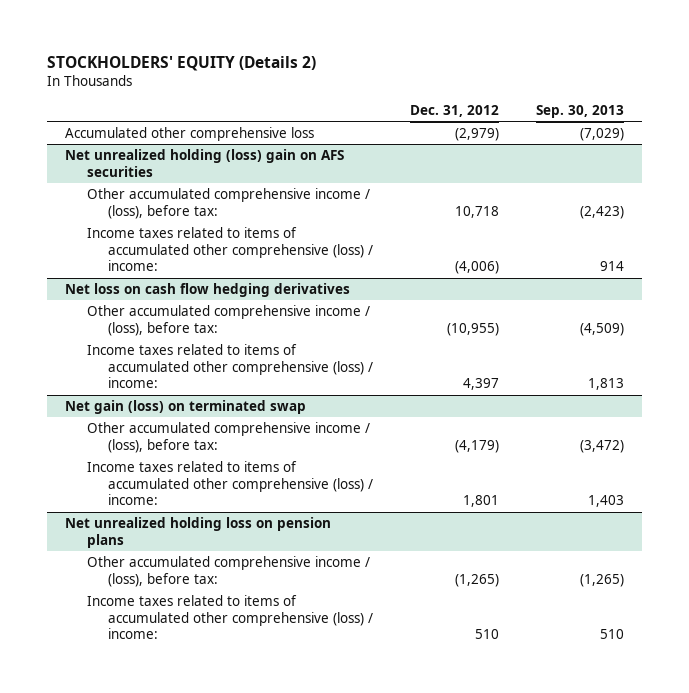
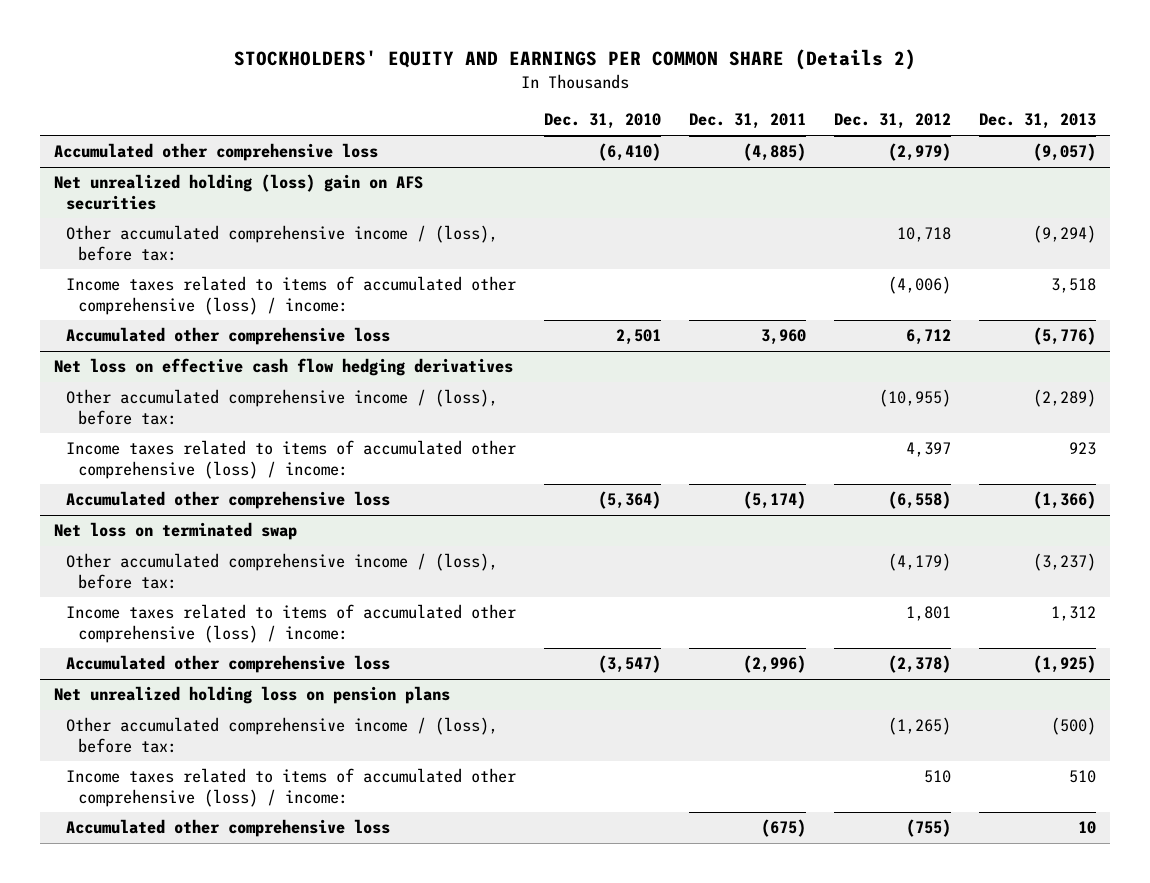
[46,55,316,71] STOCKHOLDERS' EQUITY (Details 2) -> [233,49,916,71] STOCKHOLDERS' EQUITY AND EARNINGS PER COMMON SHARE (Details 2)
[535,104,624,118] Sep. 30, 2013 -> none
none -> [543,113,661,130] Dec. 31, 2010
none -> [688,113,806,130] Dec. 31, 2011
none -> [978,113,1096,130] Dec. 31, 2013
none -> [65,327,390,346] Accumulated other comprehensive loss
[65,282,351,297] Net loss on cash flow hedging derivatives -> [53,358,513,377] Net loss on effective cash flow hedging derivatives
none -> [65,491,390,510] Accumulated other comprehensive loss
[65,399,307,414] Net gain (loss) on terminated swap -> [53,522,297,541] Net loss on terminated swap
none -> [65,655,390,674] Accumulated other comprehensive loss
none -> [65,819,390,838] Accumulated other comprehensive loss

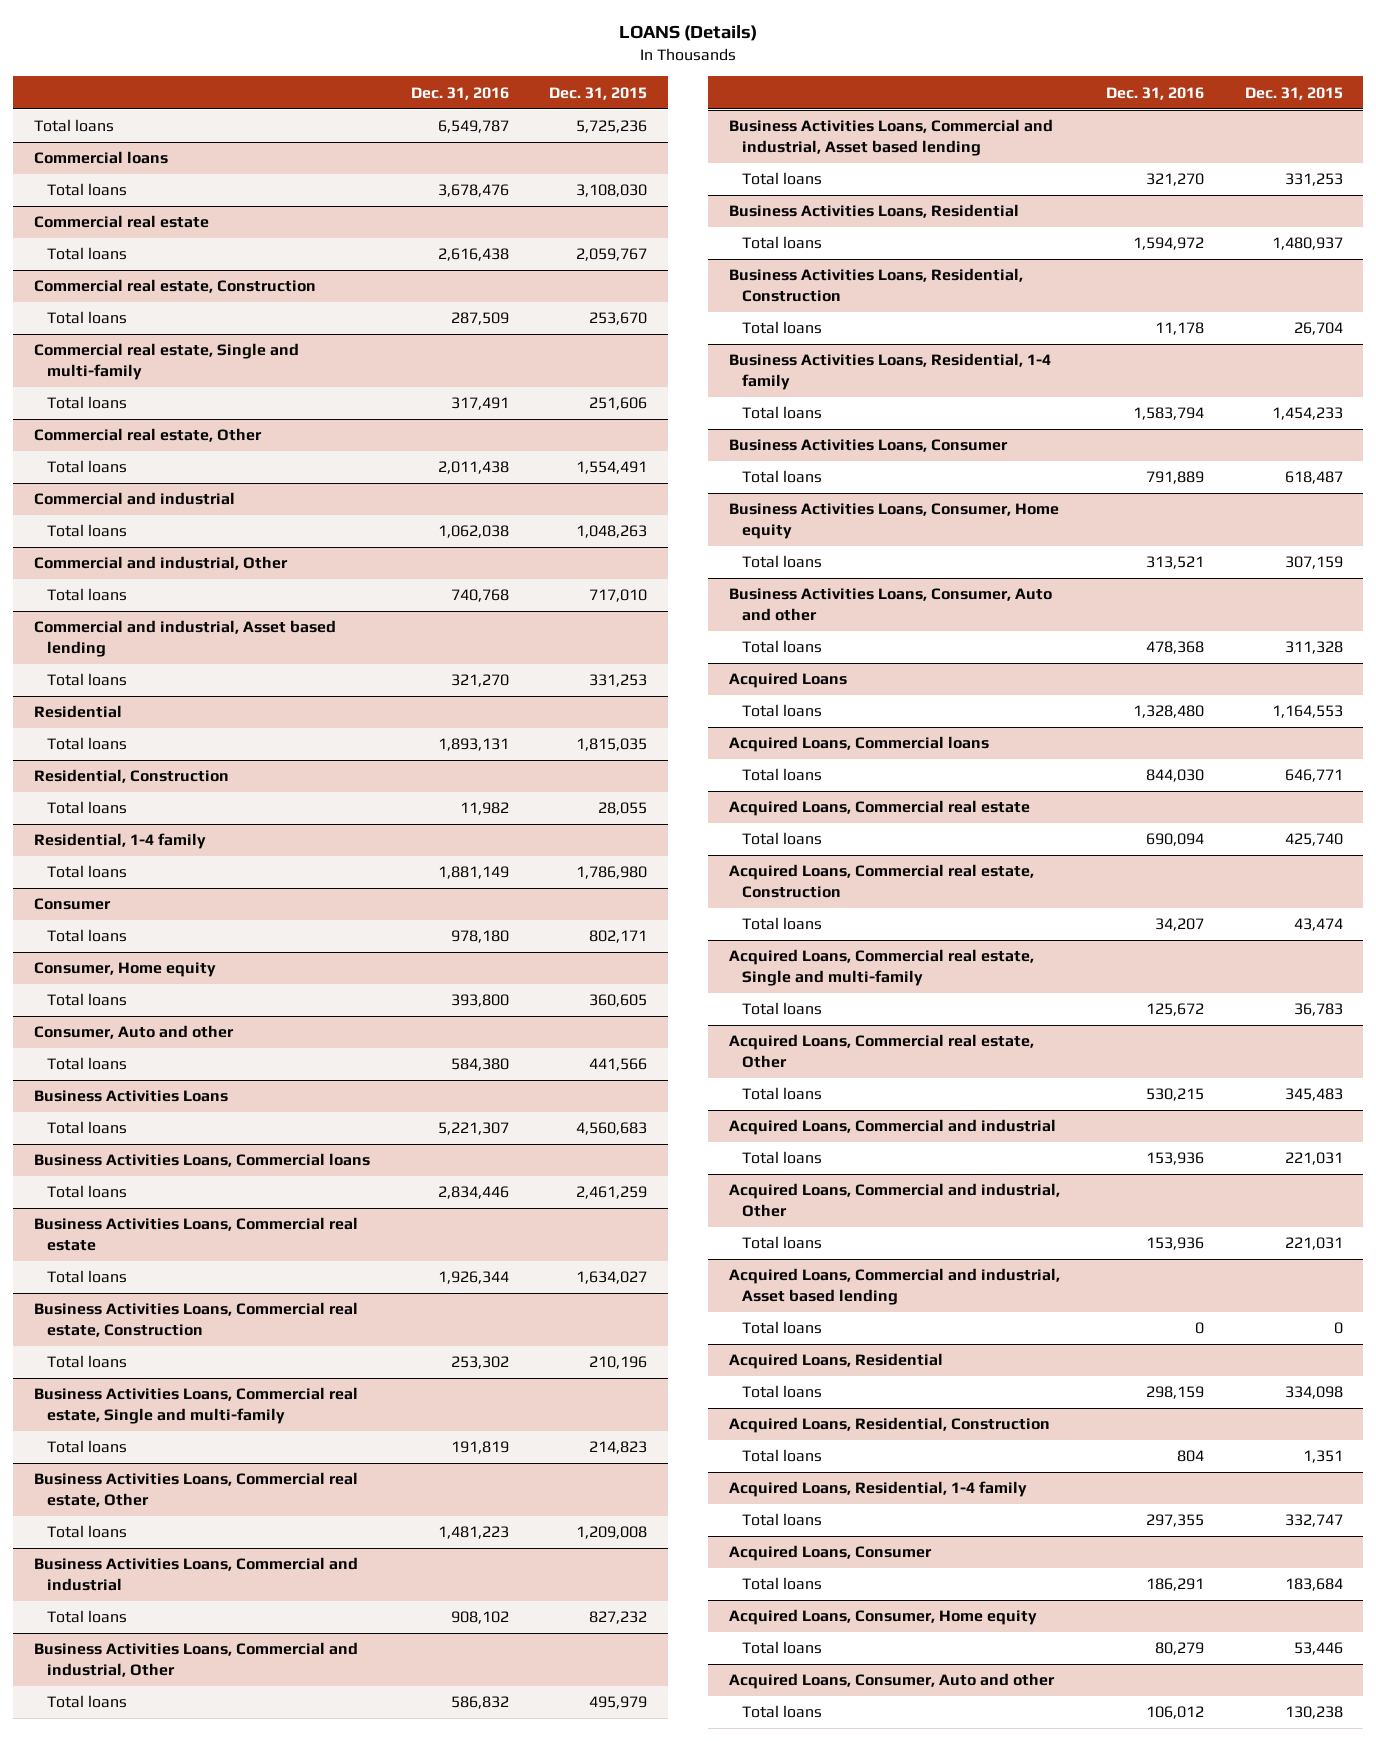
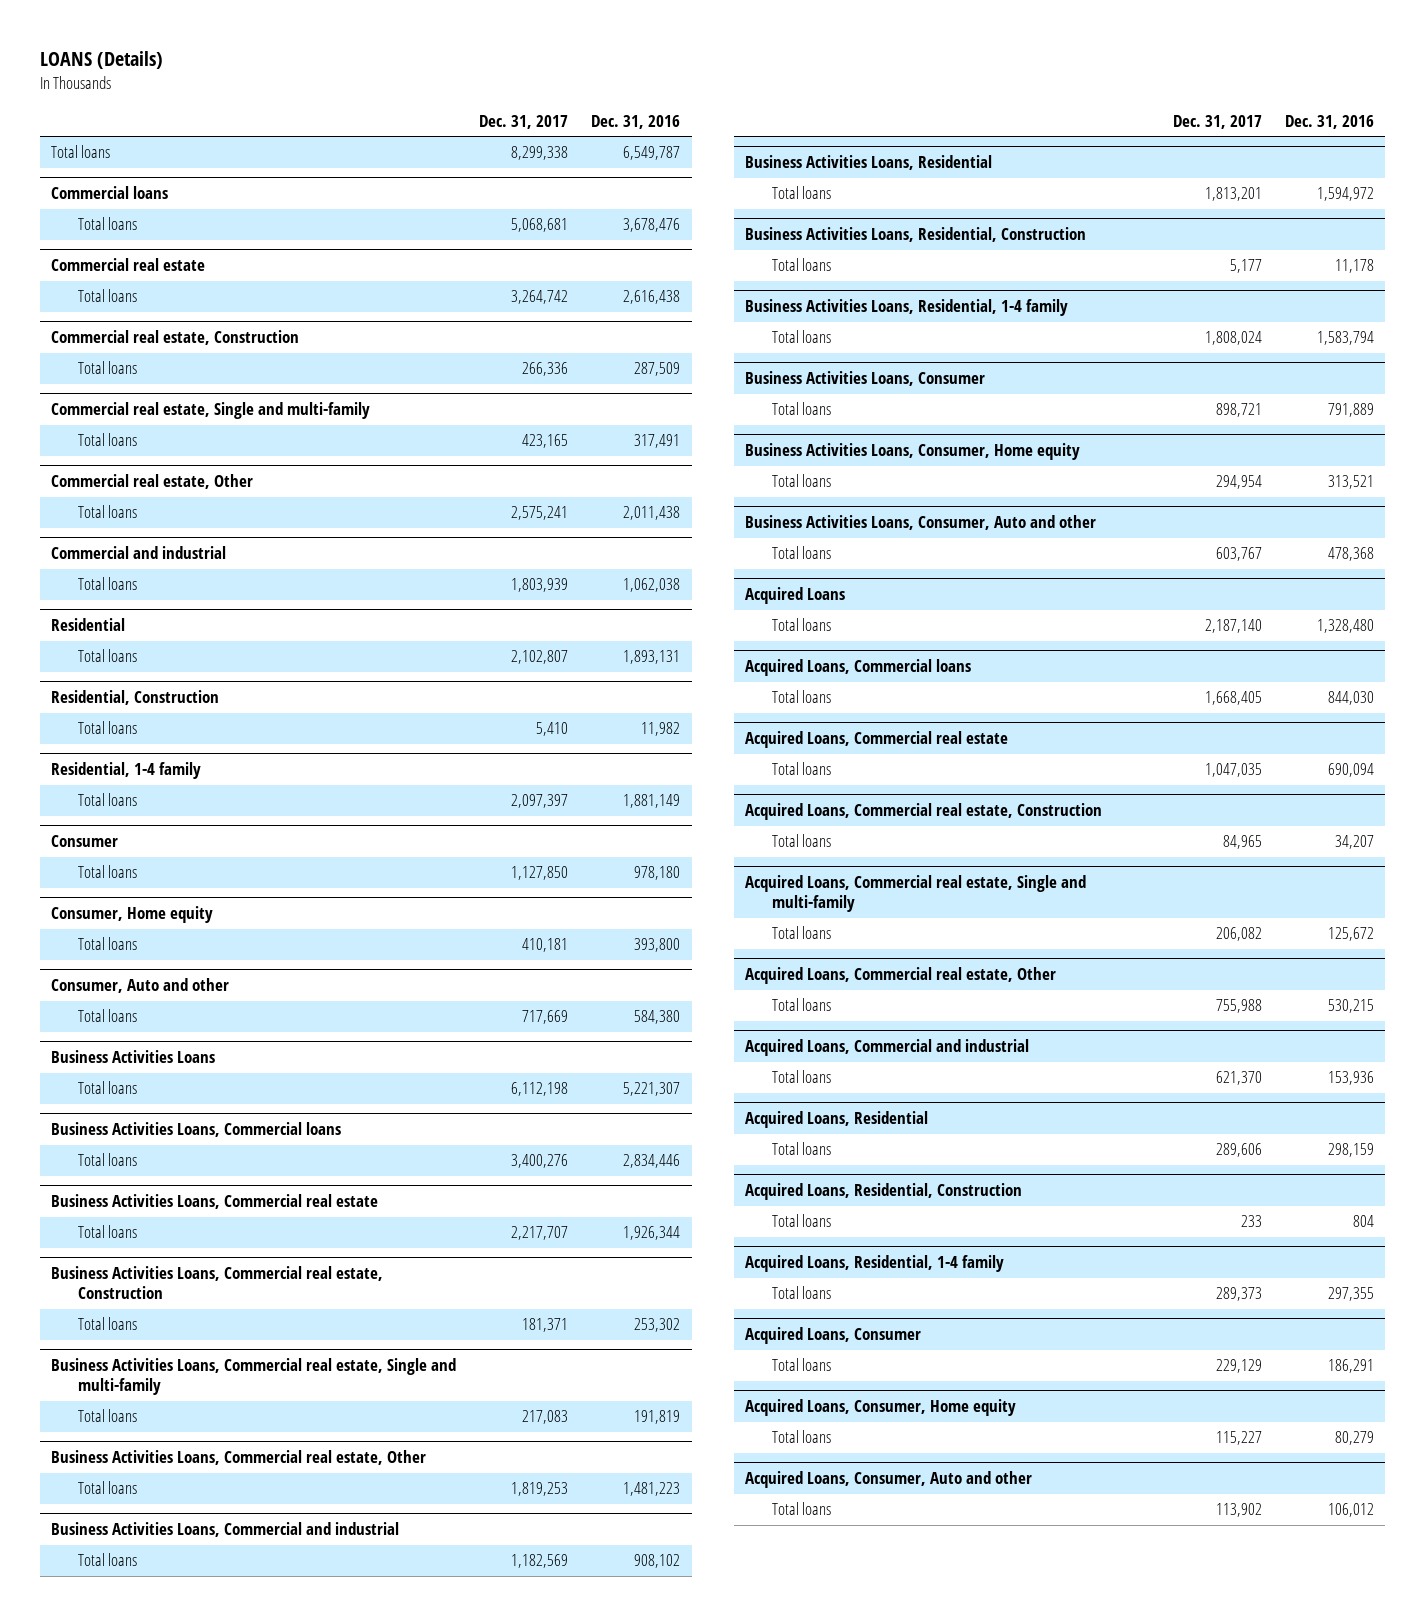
[549,86,648,100] Dec. 31, 2015 -> none
none -> [479,114,569,129] Dec. 31, 2017
[33,556,288,571] Commercial and industrial, Other -> none
[46,588,127,602] Total loans -> none
[33,620,336,658] Commercial and industrial, Asset based lending -> none
[46,673,127,687] Total loans -> none
[33,1642,358,1678] Business Activities Loans, Commercial and industrial, Other -> none
[46,1695,127,1709] Total loans -> none
[728,119,1053,157] Business Activities Loans, Commercial and industrial, Asset based lending -> none
[741,172,822,186] Total loans -> none
[728,1183,1060,1218] Acquired Loans, Commercial and industrial, Other -> none
[741,1236,822,1250] Total loans -> none
[728,1268,1060,1306] Acquired Loans, Commercial and industrial, Asset based lending -> none
[741,1321,822,1335] Total loans -> none

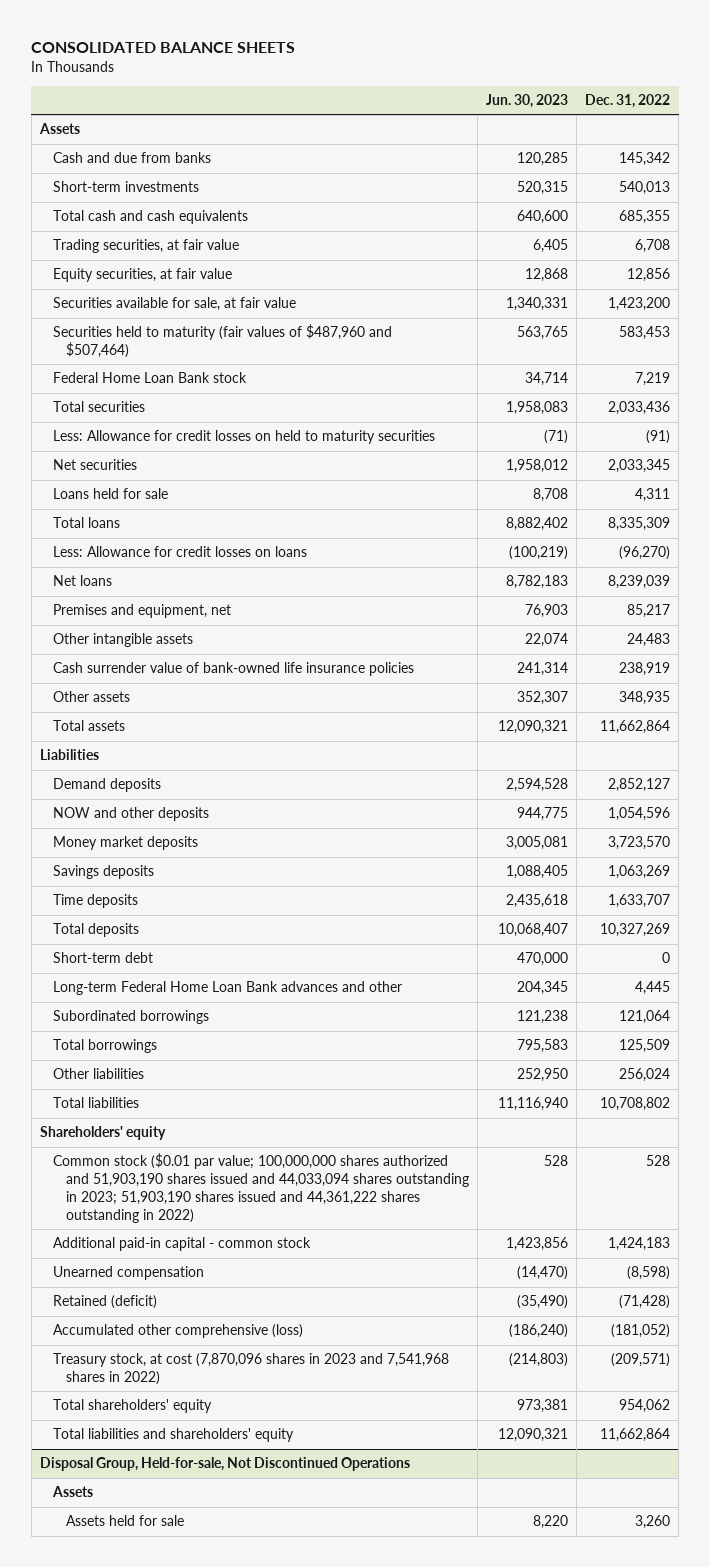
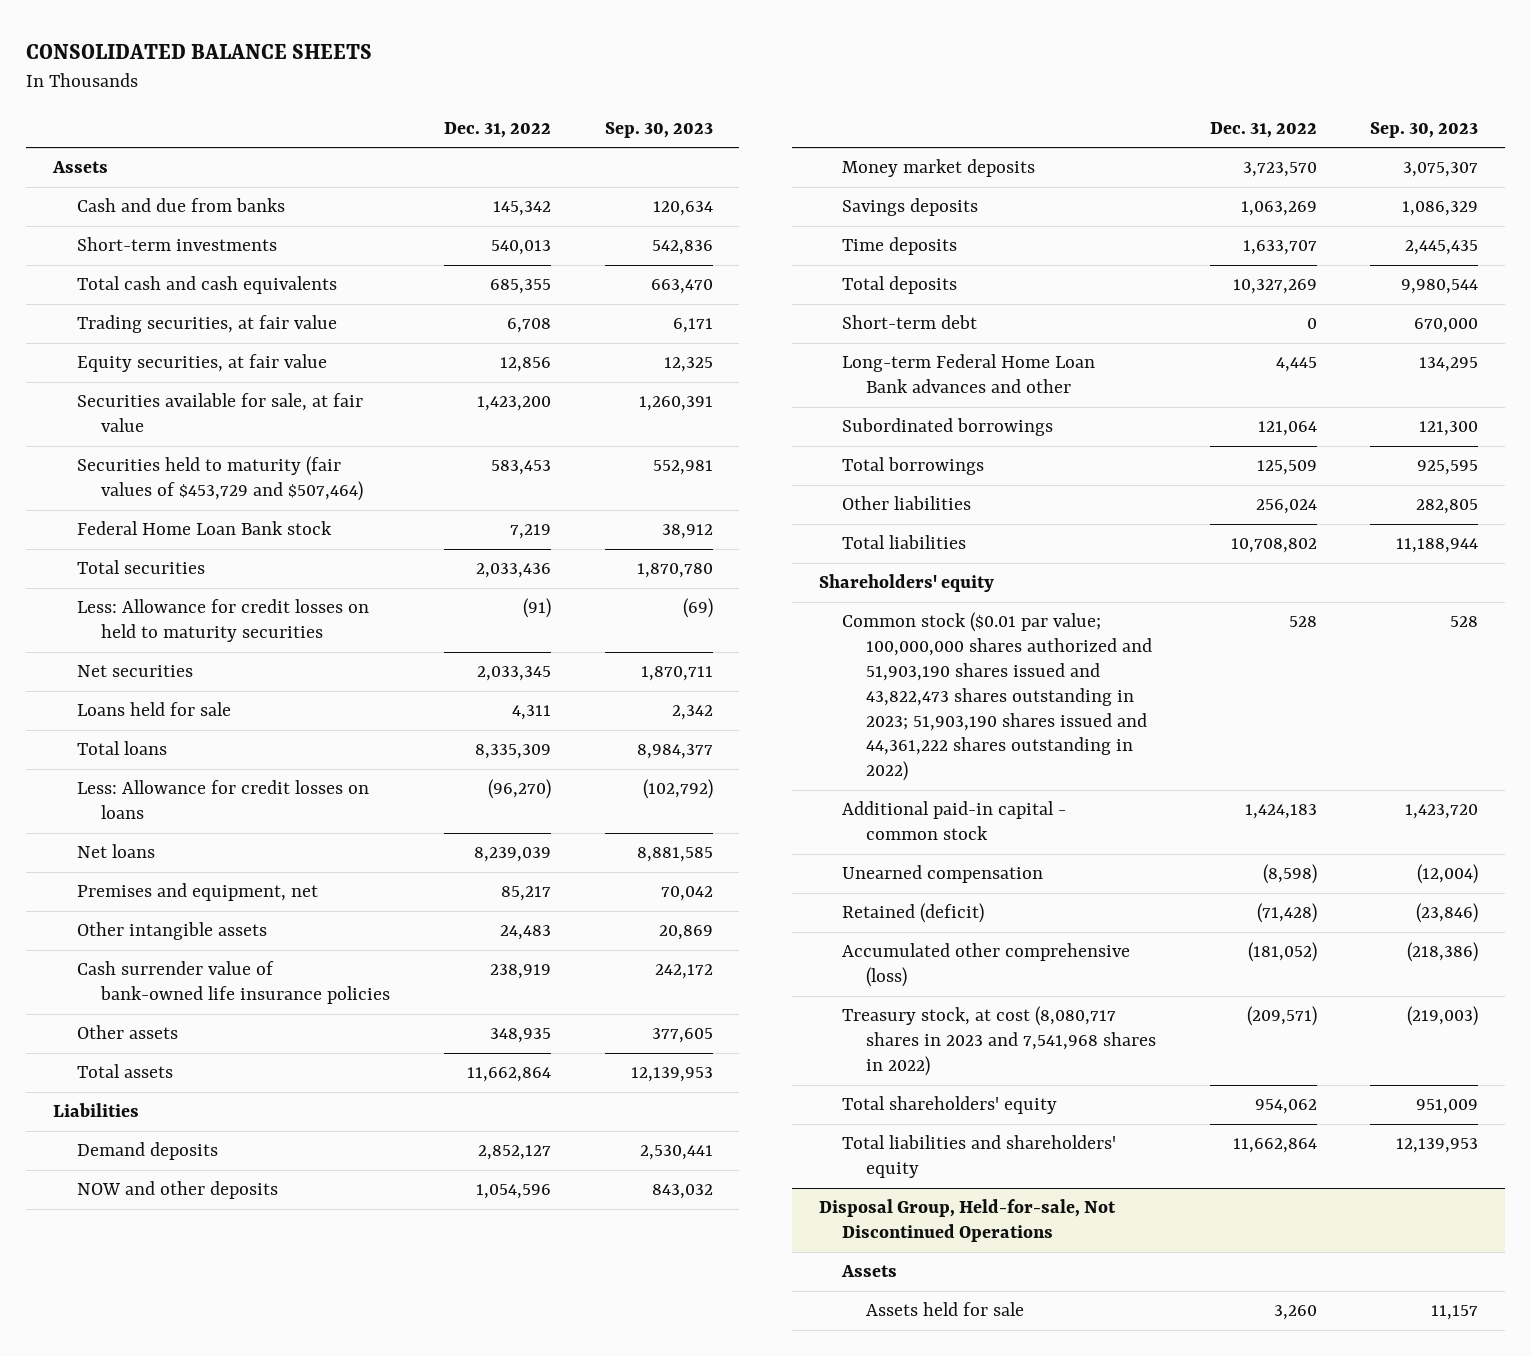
[486,93,569,108] Jun. 30, 2023 -> none
none -> [604,121,713,138] Sep. 30, 2023
[52,324,392,359] Securities held to maturity (fair values of $487,960 and $507,464) -> [76,456,363,502] Securities held to maturity (fair values of $453,729 and $507,464)
[52,1153,469,1223] Common stock ($0.01 par value; 100,000,000 shares authorized and 51,903,190 shares issued and 44,033,094 shares outstanding in 2023; 51,903,190 shares issued and 44,361,222 shares outstanding in 2022) -> [842,612,1153,782] Common stock ($0.01 par value; 100,000,000 shares authorized and 51,903,190 shares issued and 43,822,473 shares outstanding in 2023; 51,903,190 shares issued and 44,361,222 shares outstanding in 2022)
[52,1353,449,1386] Treasury stock, at cost (7,870,096 shares in 2023 and 7,541,968 shares in 2022) -> [842,1006,1157,1077] Treasury stock, at cost (8,080,717 shares in 2023 and 7,541,968 shares in 2022)

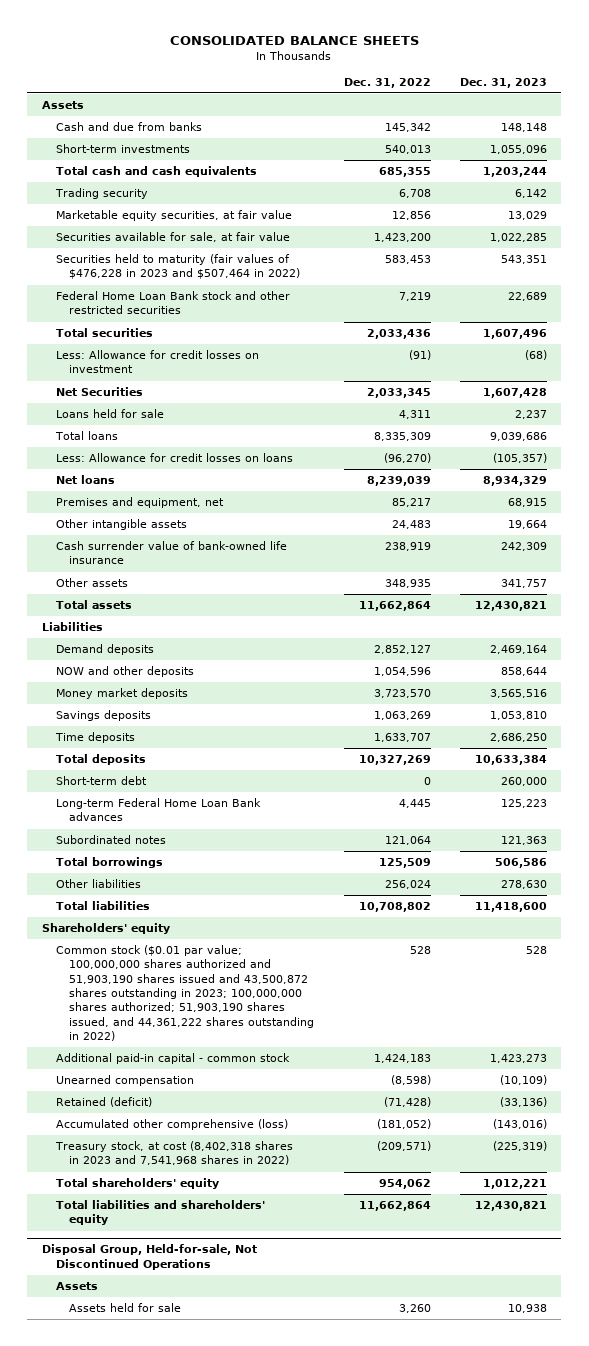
[604,121,713,138] Sep. 30, 2023 -> none
none -> [459,77,547,88] Dec. 31, 2023
[76,315,337,334] Trading securities, at fair value -> [54,188,148,200] Trading security
[76,354,327,373] Equity securities, at fair value -> [55,210,292,222] Marketable equity securities, at fair value
[76,456,363,502] Securities held to maturity (fair values of $453,729 and $507,464) -> [55,254,301,280] Securities held to maturity (fair values of $476,228 in 2023 and $507,464 in 2022)
[76,521,332,536] Federal Home Loan Bank stock -> [55,291,290,315] Federal Home Loan Bank stock and other restricted securities
[76,599,369,643] Less: Allowance for credit losses on held to maturity securities -> [55,350,259,374] Less: Allowance for credit losses on investment
[76,665,193,678] Net securities -> [55,387,143,397] Net Securities
[76,961,390,1005] Cash surrender value of bank-owned life insurance policies -> [55,541,287,565] Cash surrender value of bank-owned life insurance
[842,354,1096,394] Long-term Federal Home Loan Bank advances and other -> [55,798,261,822] Long-term Federal Home Loan Bank advances
[842,418,1054,437] Subordinated borrowings -> [55,835,166,845] Subordinated notes
[842,612,1153,782] Common stock ($0.01 par value; 100,000,000 shares authorized and 51,903,190 shares issued and 43,822,473 shares outstanding in 2023; 51,903,190 shares issued and 44,361,222 shares outstanding in 2022) -> [55,945,315,1041] Common stock ($0.01 par value; 100,000,000 shares authorized and 51,903,190 shares issued and 43,500,872 shares outstanding in 2023; 100,000,000 shares authorized; 51,903,190 shares issued, and 44,361,222 shares outstanding in 2022)
[842,1006,1157,1077] Treasury stock, at cost (8,080,717 shares in 2023 and 7,541,968 shares in 2022) -> [54,1141,293,1166] Treasury stock, at cost (8,402,318 shares in 2023 and 7,541,968 shares in 2022)

